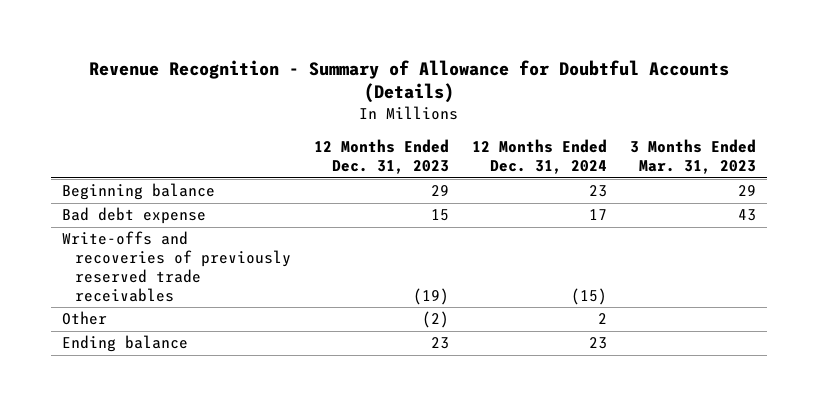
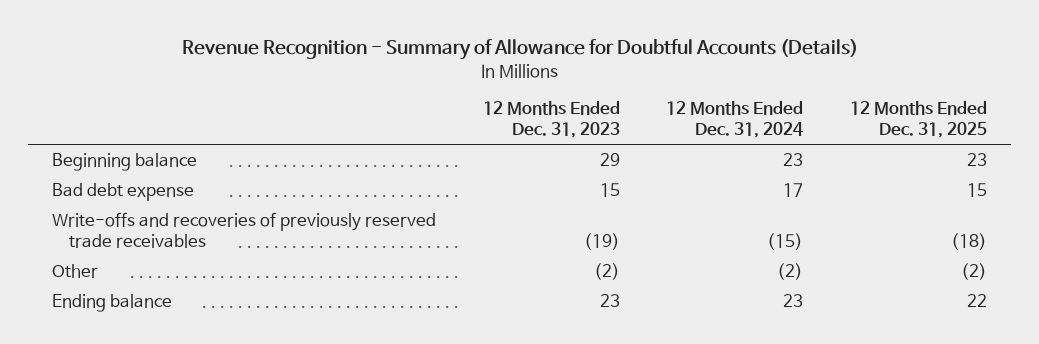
[629,139,756,175] 3 Months Ended Mar. 31, 2023 -> none
none -> [850,101,988,139] 12 Months Ended Dec. 31, 2025
[597,313,607,325] 2 -> [777,262,804,280] (2)

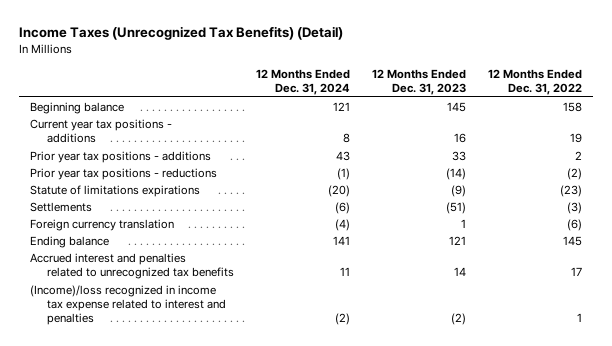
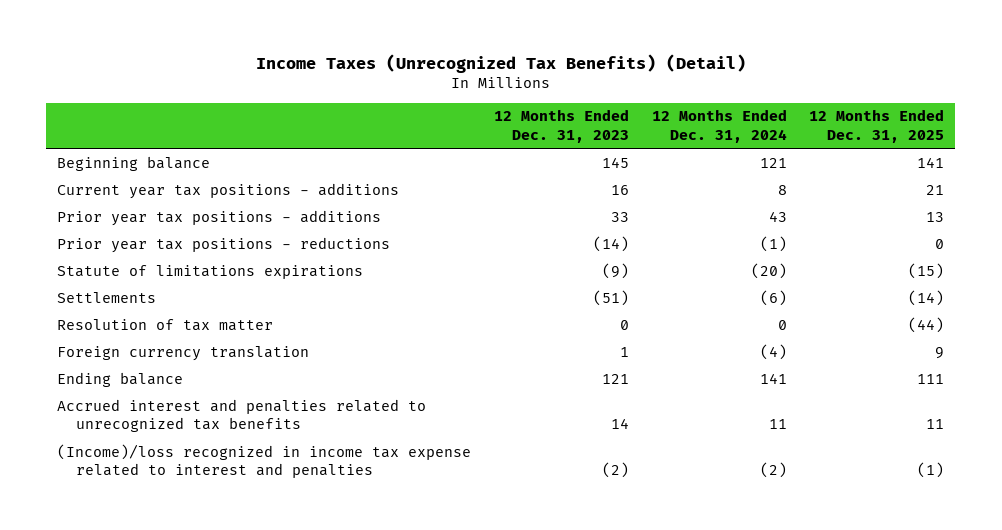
[488,68,583,95] 12 Months Ended Dec. 31, 2022 -> none
none -> [809,109,945,143] 12 Months Ended Dec. 31, 2025
none -> [57,318,274,331] Resolution of tax matter

